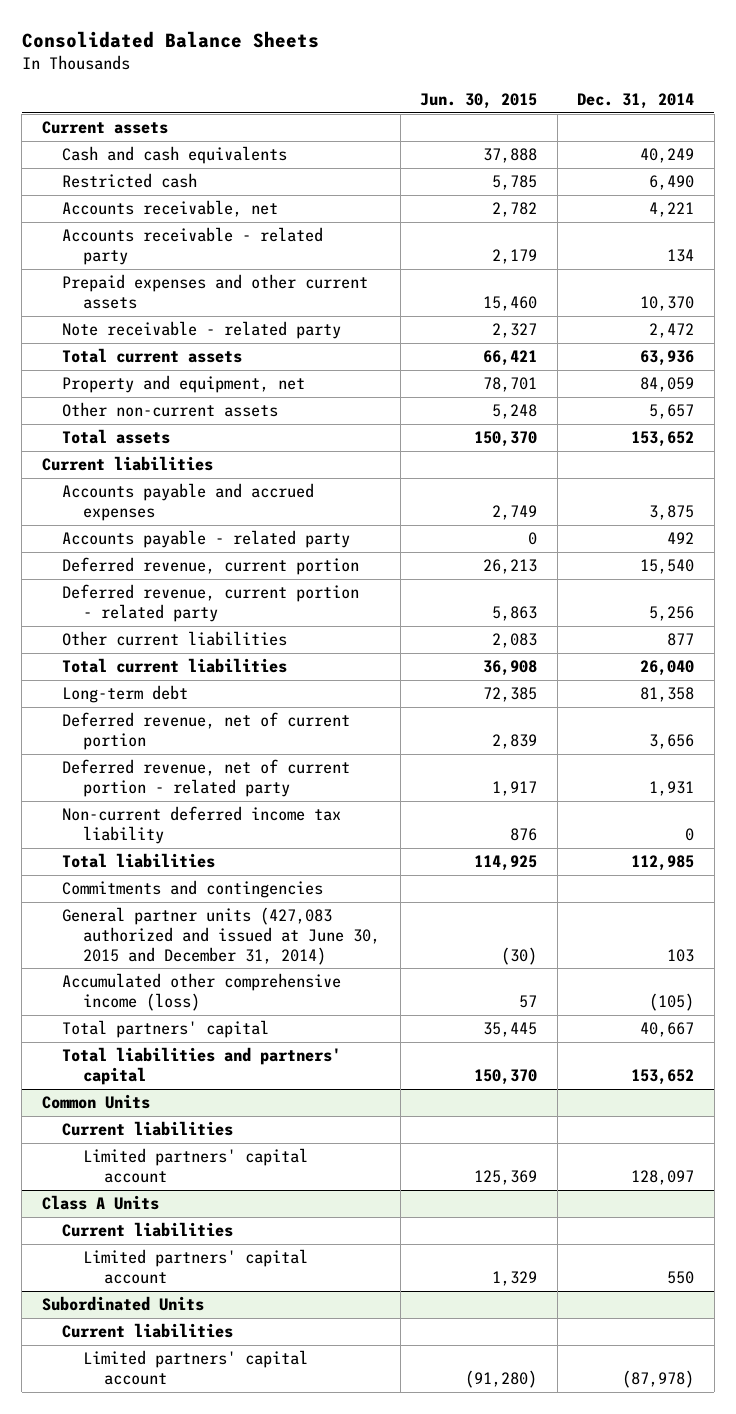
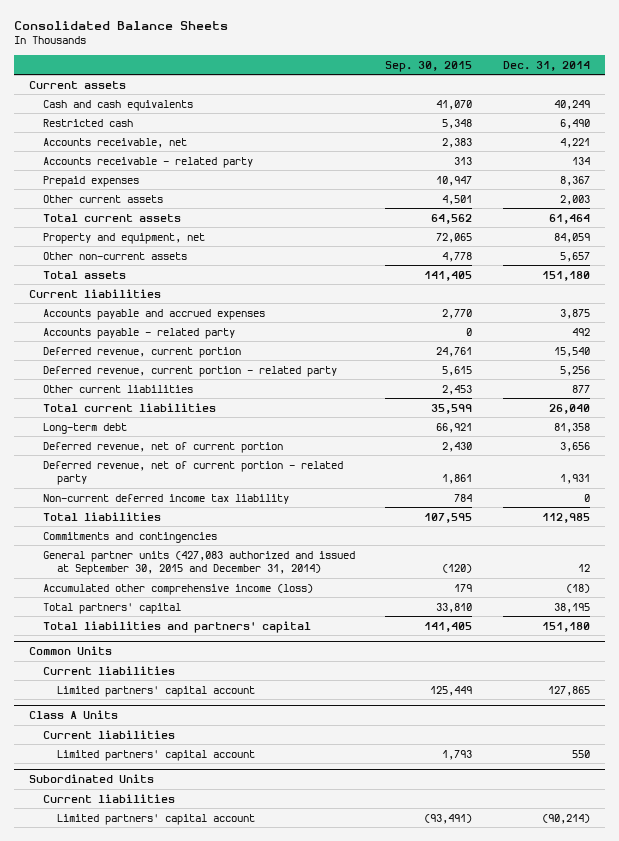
[420,92,538,109] Jun. 30, 2015 -> none
none -> [385,60,473,72] Sep. 30, 2015
[62,321,342,340] Note receivable - related party -> none
[62,274,369,309] Prepaid expenses and other current assets -> [42,175,139,187] Prepaid expenses
[640,295,695,311] 10,370 -> [559,175,590,186] 8,367
none -> [42,194,163,203] Other current assets
[640,350,695,367] 63,936 -> [548,213,590,224] 61,464
[631,431,695,448] 153,652 -> [541,270,590,281] 151,180
[62,907,381,965] General partner units (427,083 authorized and issued at June 30, 2015 and December 31, 2014) -> [42,550,355,575] General partner units (427,083 authorized and issued at September 30, 2015 and December 31, 2014)
[667,948,695,962] 103 -> [577,563,590,572] 12
[649,992,695,1011] (105) -> [565,583,590,593] (18)
[640,1022,695,1038] 40,667 -> [553,602,590,613] 38,195
[631,1068,695,1085] 153,652 -> [541,621,590,632] 151,180
[631,1169,695,1185] 128,097 -> [547,685,590,696] 127,865
[622,1369,695,1388] (87,978) -> [541,813,590,824] (90,214)

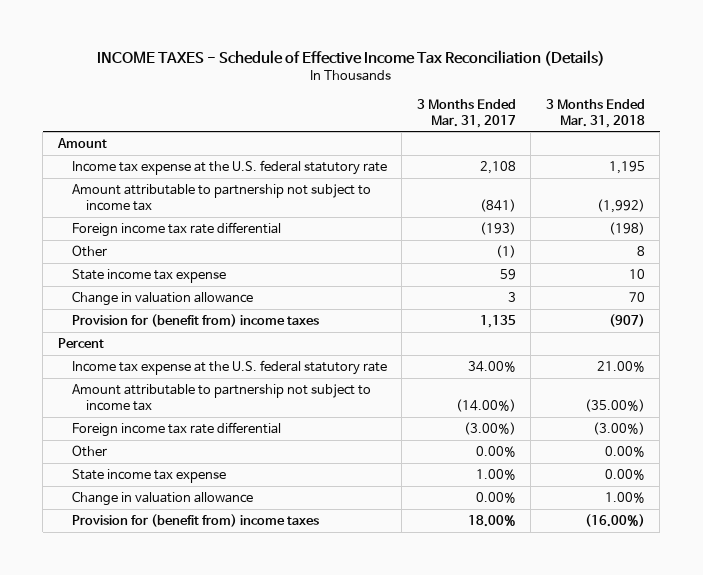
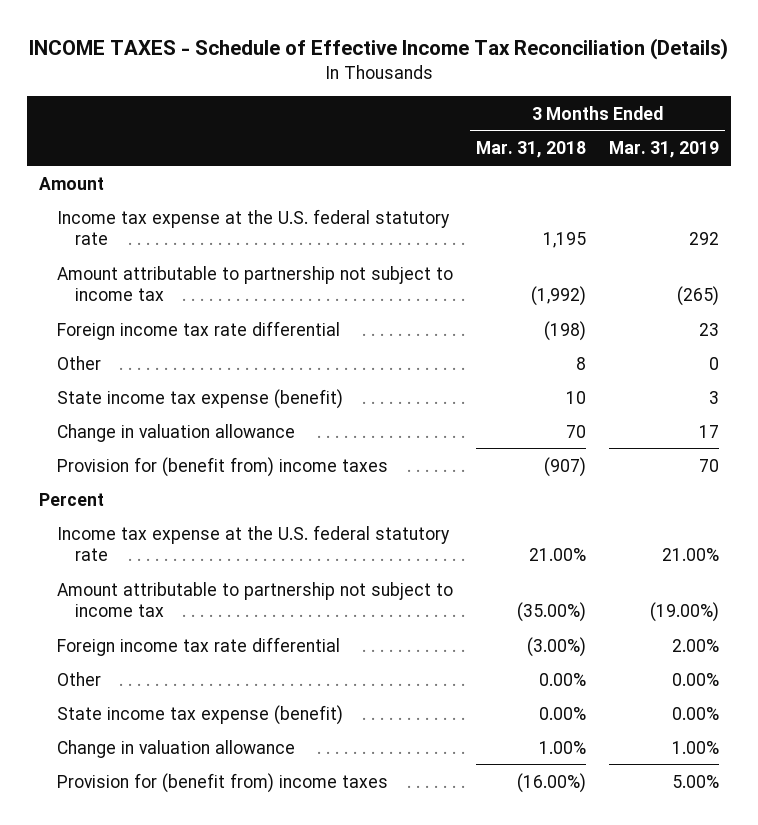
[416,98,516,128] 3 Months Ended Mar. 31, 2017 -> none
none -> [609,141,720,159] Mar. 31, 2019
[71,268,226,283] State income tax expense -> [56,388,343,409] State income tax expense (benefit)
[71,468,226,483] State income tax expense -> [56,704,343,725] State income tax expense (benefit)

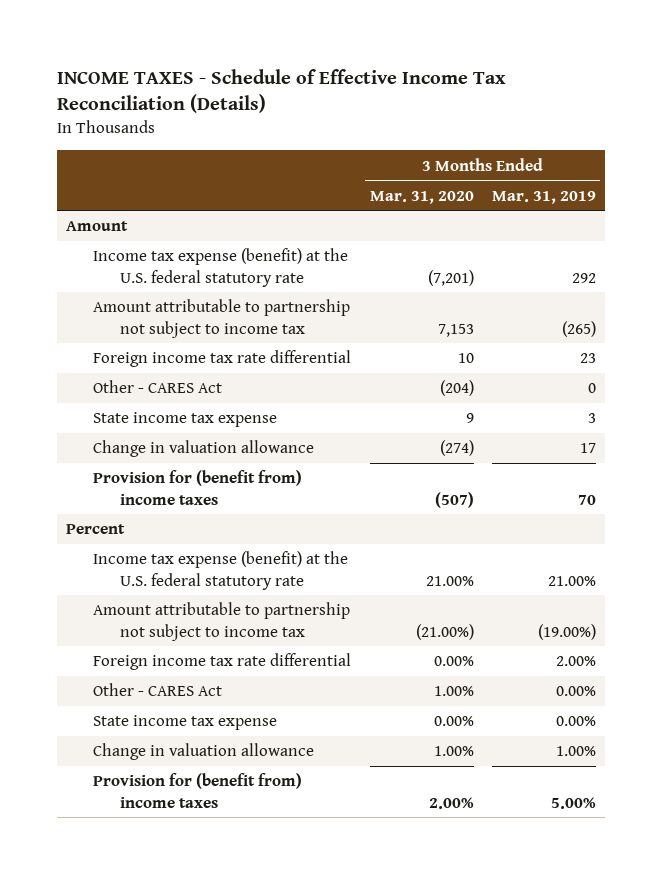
[476,141,587,159] Mar. 31, 2018 -> none
none -> [369,190,474,204] Mar. 31, 2020
[56,208,450,246] Income tax expense at the U.S. federal statutory rate -> [93,248,349,287] Income tax expense (benefit) at the U.S. federal statutory rate
[56,355,101,370] Other -> [93,380,223,394] Other - CARES Act
[56,388,343,409] State income tax expense (benefit) -> [93,412,278,428] State income tax expense
[56,524,450,562] Income tax expense at the U.S. federal statutory rate -> [93,551,349,590] Income tax expense (benefit) at the U.S. federal statutory rate
[56,671,101,686] Other -> [93,683,223,697] Other - CARES Act
[56,704,343,725] State income tax expense (benefit) -> [93,715,278,731] State income tax expense

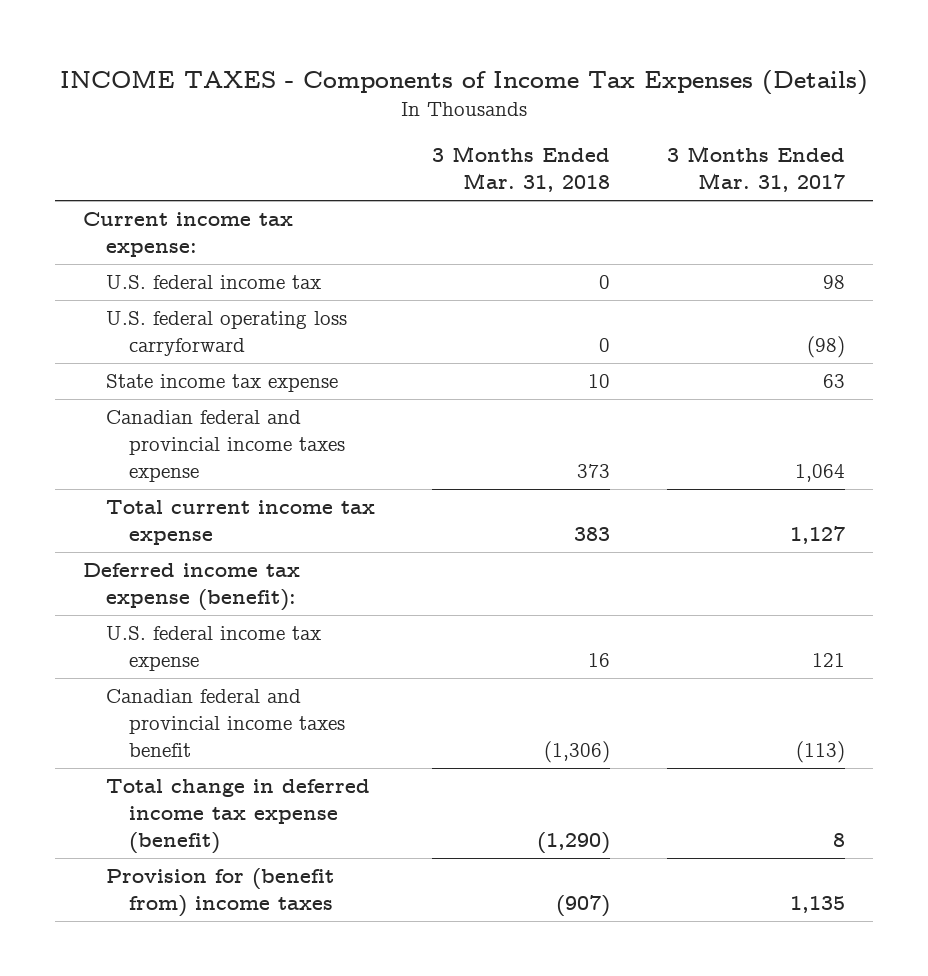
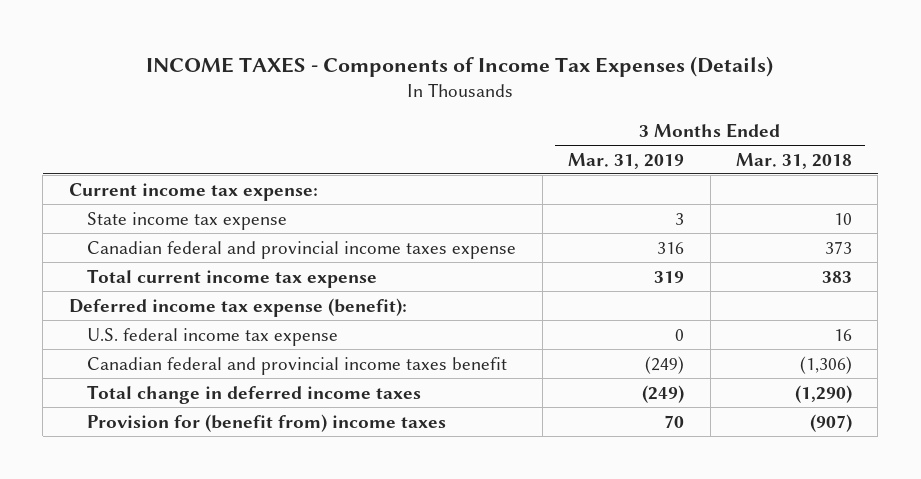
[666,146,845,193] 3 Months Ended Mar. 31, 2017 -> none
none -> [568,152,685,169] Mar. 31, 2019
[106,275,322,290] U.S. federal income tax -> none
[106,311,348,357] U.S. federal operating loss carryforward -> none
[106,779,371,855] Total change in deferred income tax expense (benefit) -> [87,384,422,404] Total change in deferred income taxes

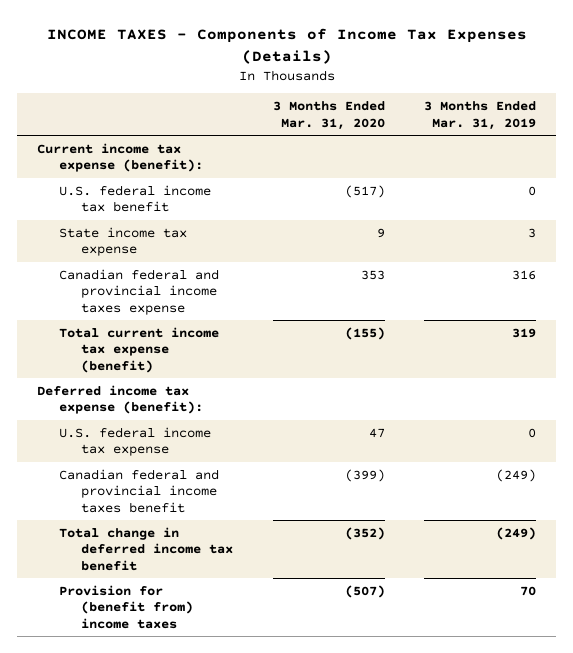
[736,152,853,169] Mar. 31, 2018 -> none
none -> [272,101,385,130] 3 Months Ended Mar. 31, 2020
[68,182,318,201] Current income tax expense: -> [37,142,204,173] Current income tax expense (benefit):
none -> [59,184,212,213] U.S. federal income tax benefit
[87,268,378,288] Total current income tax expense -> [59,326,220,373] Total current income tax expense (benefit)
[87,384,422,404] Total change in deferred income taxes -> [59,526,233,571] Total change in deferred income tax benefit

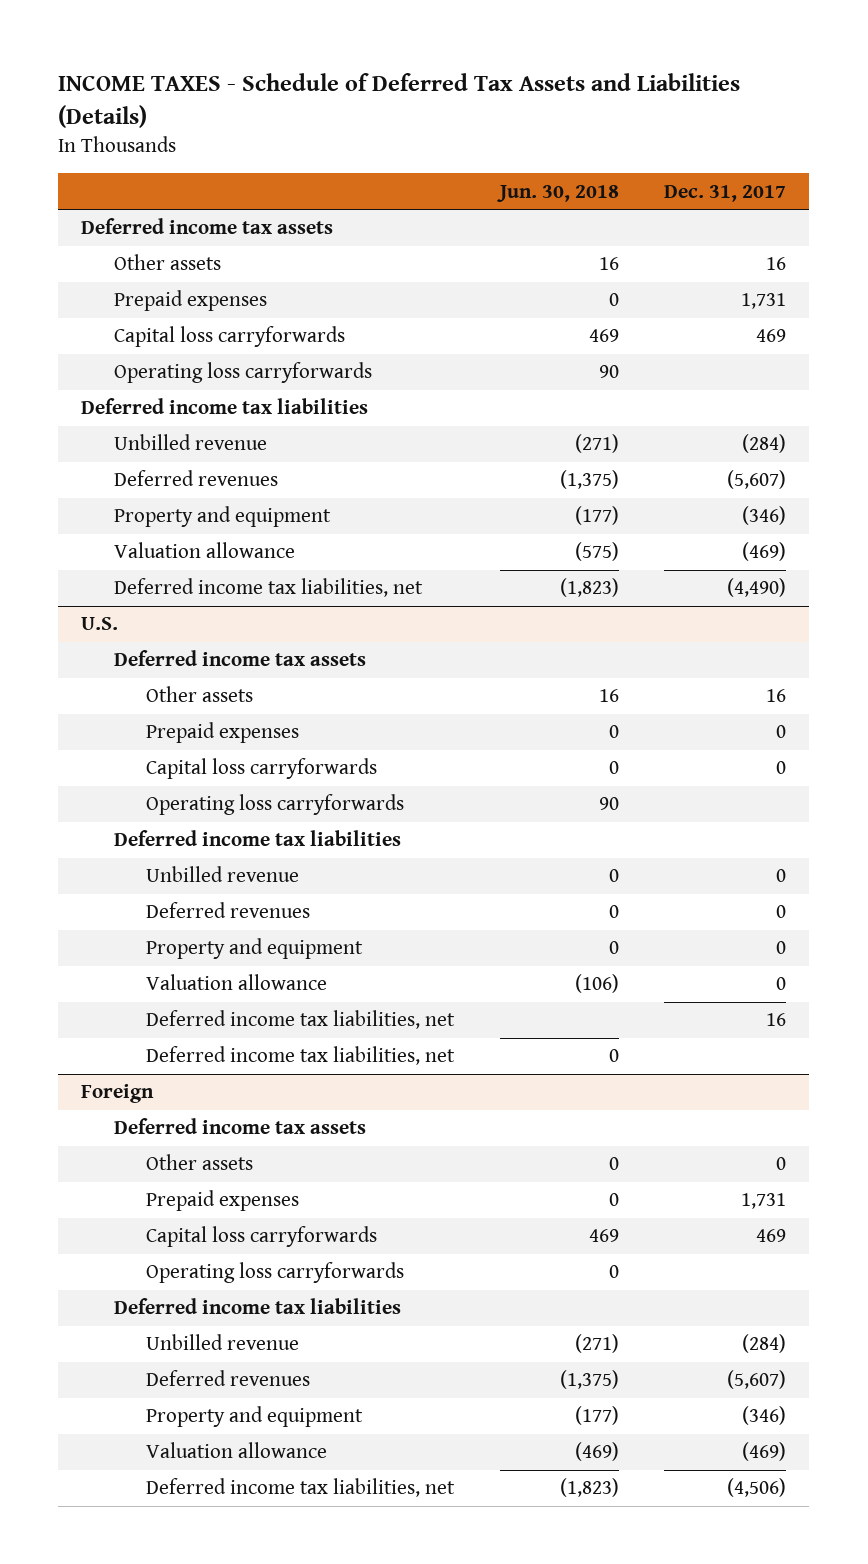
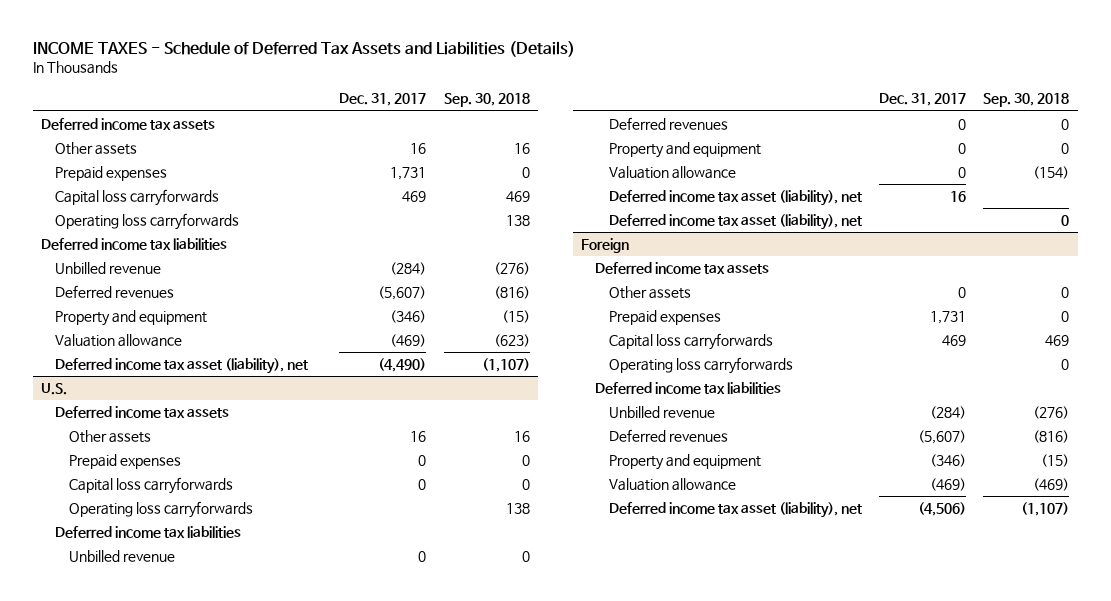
[496,184,619,202] Jun. 30, 2018 -> none
none -> [443,93,530,108] Sep. 30, 2018
[113,578,423,598] Deferred income tax liabilities, net -> [55,358,309,375] Deferred income tax asset (liability), net
[145,1010,455,1030] Deferred income tax liabilities, net -> [608,190,862,207] Deferred income tax asset (liability), net
[145,1046,455,1066] Deferred income tax liabilities, net -> [608,214,862,231] Deferred income tax asset (liability), net
[145,1478,455,1498] Deferred income tax liabilities, net -> [608,502,862,519] Deferred income tax asset (liability), net

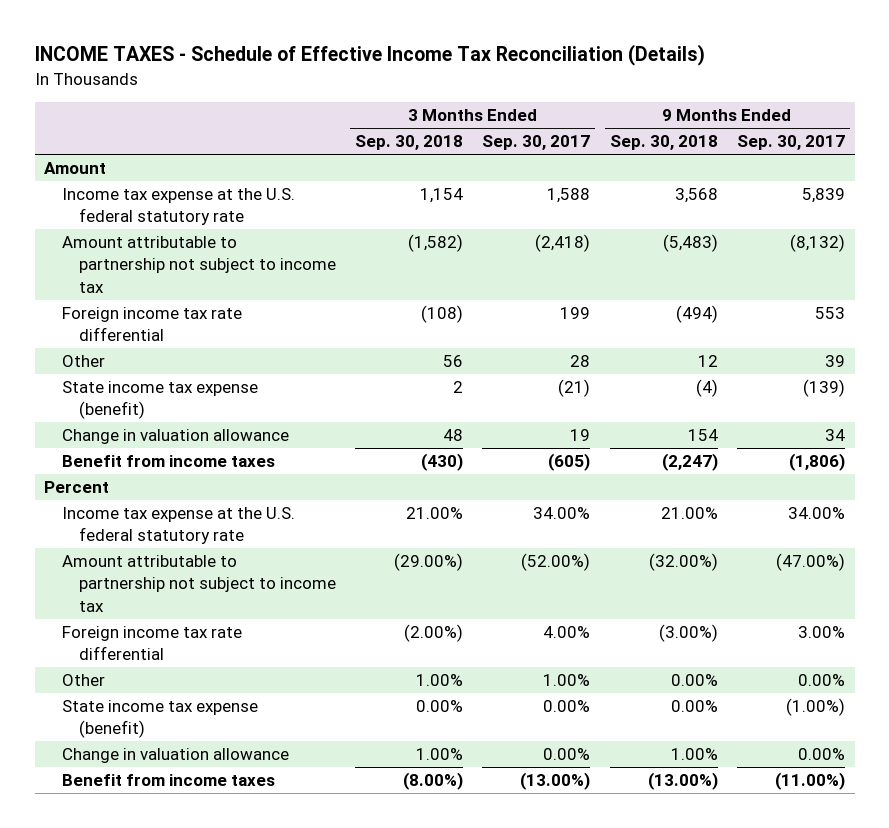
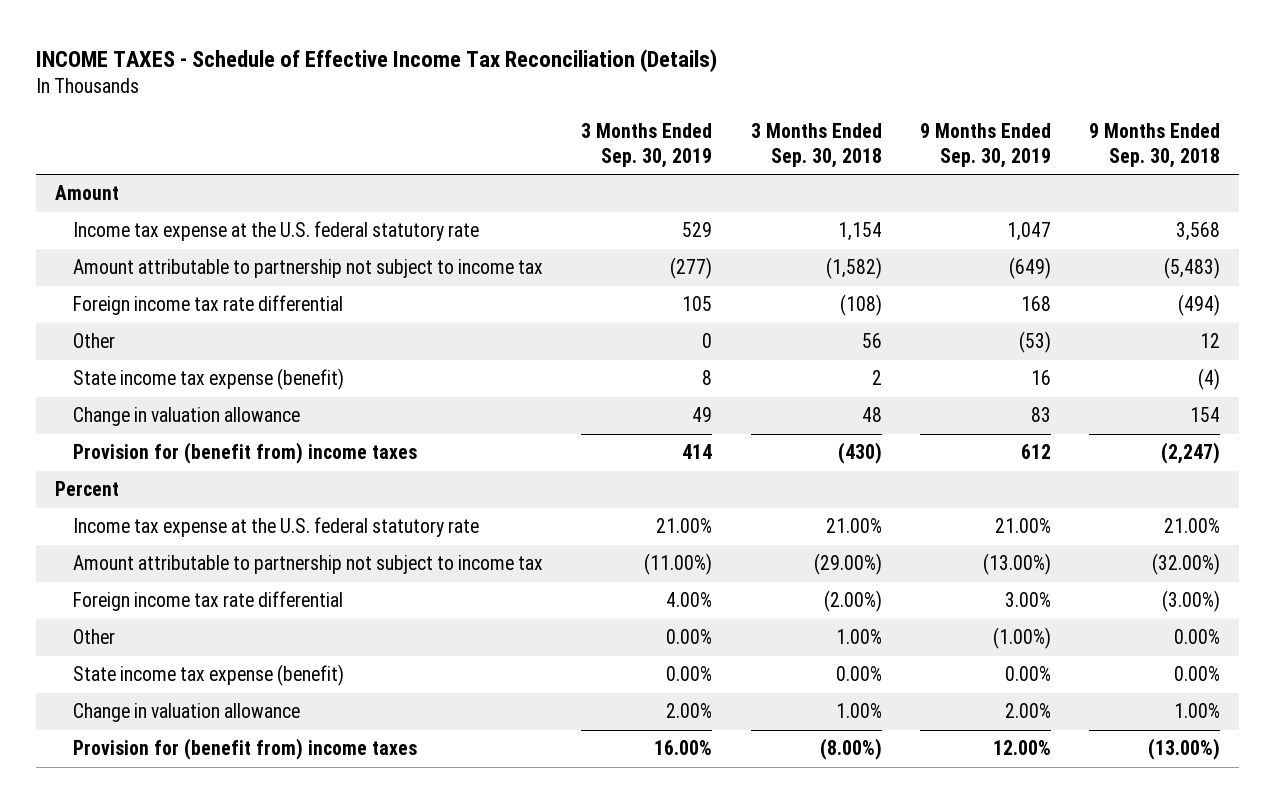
[482,135,591,151] Sep. 30, 2017 -> none
[737,135,846,151] Sep. 30, 2017 -> none
none -> [581,123,713,168] 3 Months Ended Sep. 30, 2019
none -> [919,123,1051,168] 9 Months Ended Sep. 30, 2019
[61,455,275,468] Benefit from income taxes -> [72,442,417,465] Provision for (benefit from) income taxes
[61,774,275,787] Benefit from income taxes -> [72,738,417,761] Provision for (benefit from) income taxes

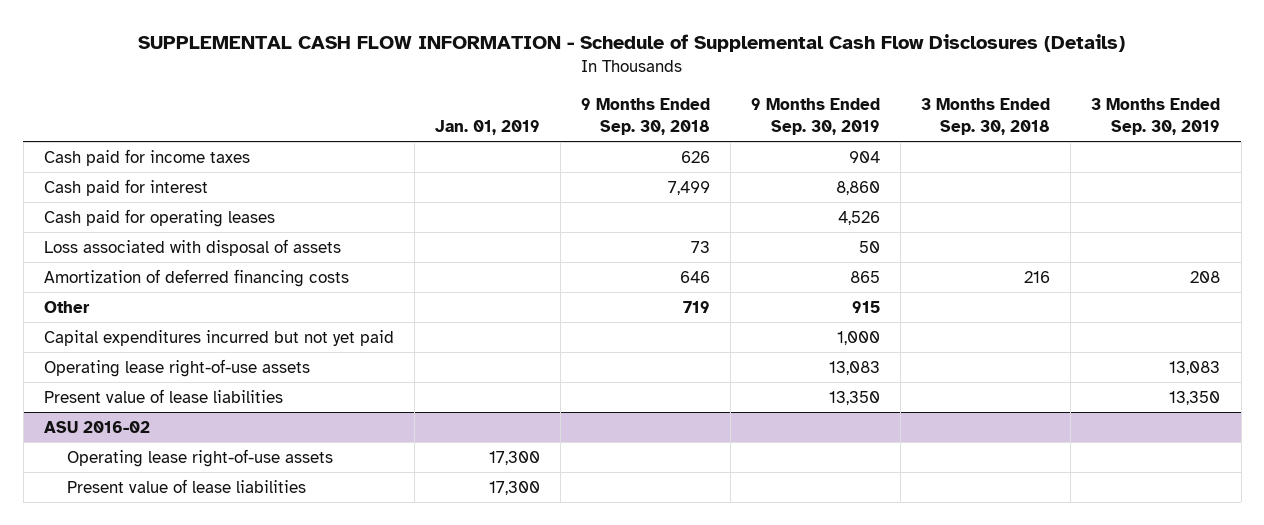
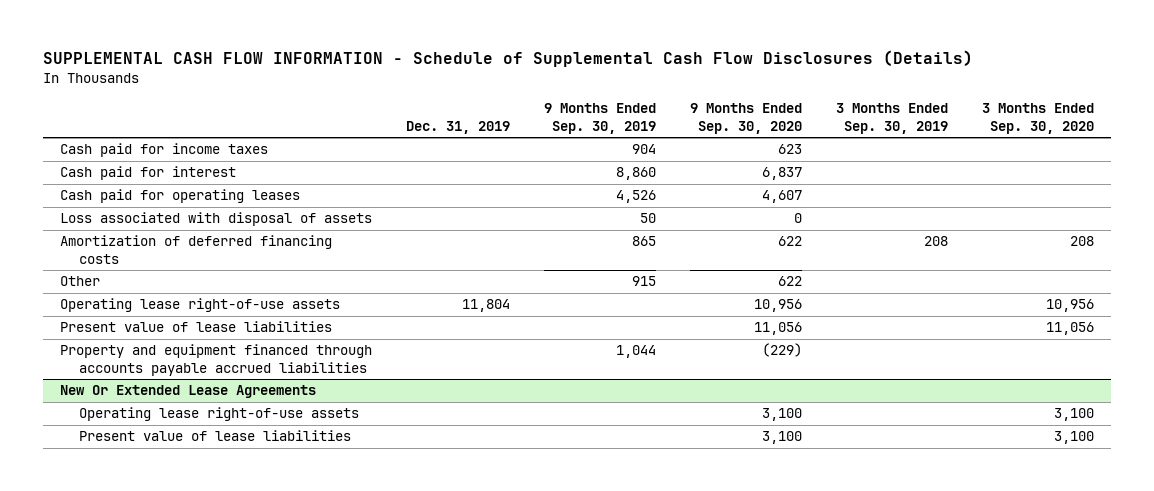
[434,119,540,135] Jan. 01, 2019 -> none
[581,98,711,135] 9 Months Ended Sep. 30, 2018 -> none
[921,98,1051,135] 3 Months Ended Sep. 30, 2018 -> none
none -> [405,120,510,134] Dec. 31, 2019
none -> [689,103,802,134] 9 Months Ended Sep. 30, 2020
none -> [982,103,1095,134] 3 Months Ended Sep. 30, 2020
[43,329,394,346] Capital expenditures incurred but not yet paid -> none
[43,358,310,377] Operating lease right-of-use assets -> none
[43,388,283,403] Present value of lease liabilities -> none
[43,420,150,433] ASU 2016-02 -> none
none -> [59,344,372,377] Property and equipment financed through accounts payable accrued liabilities
none -> [59,385,316,399] New Or Extended Lease Agreements
none -> [79,407,360,422] Operating lease right-of-use assets
none -> [79,430,352,442] Present value of lease liabilities

